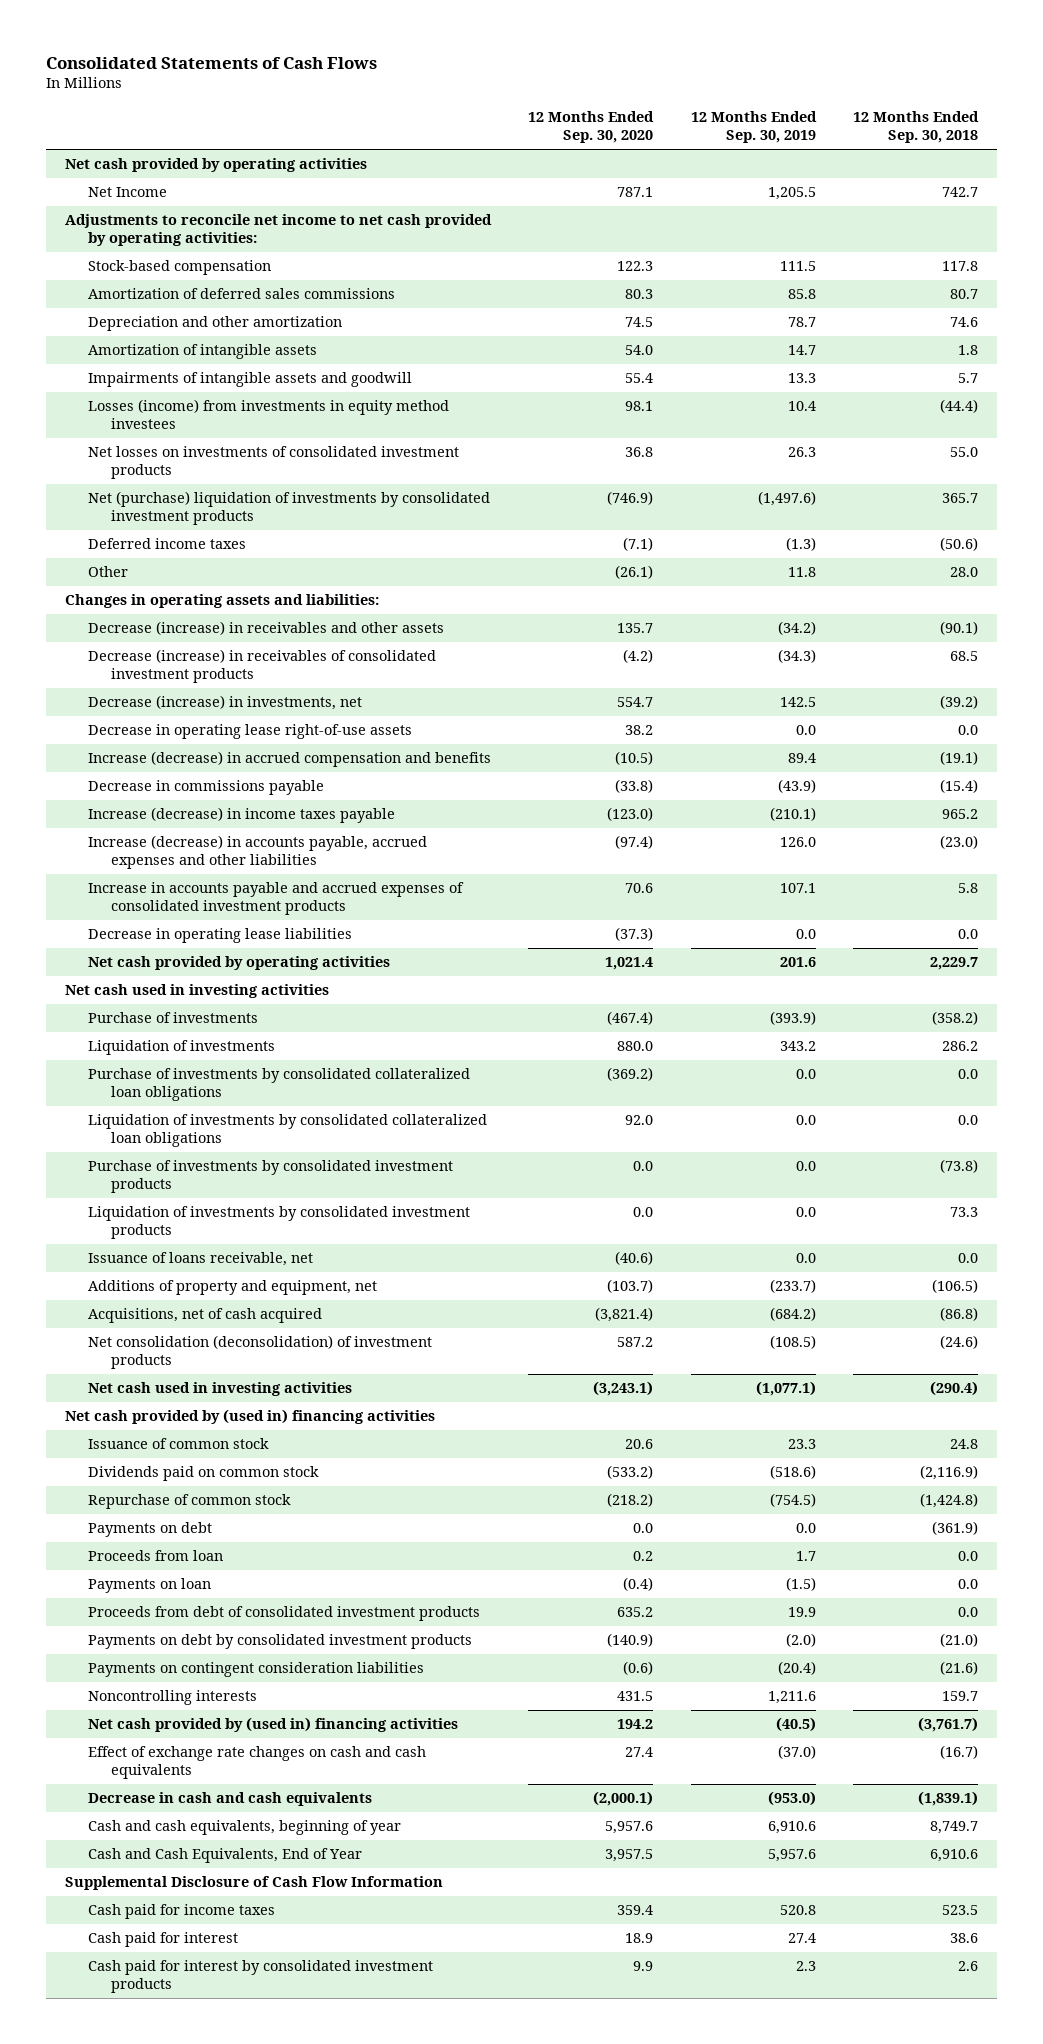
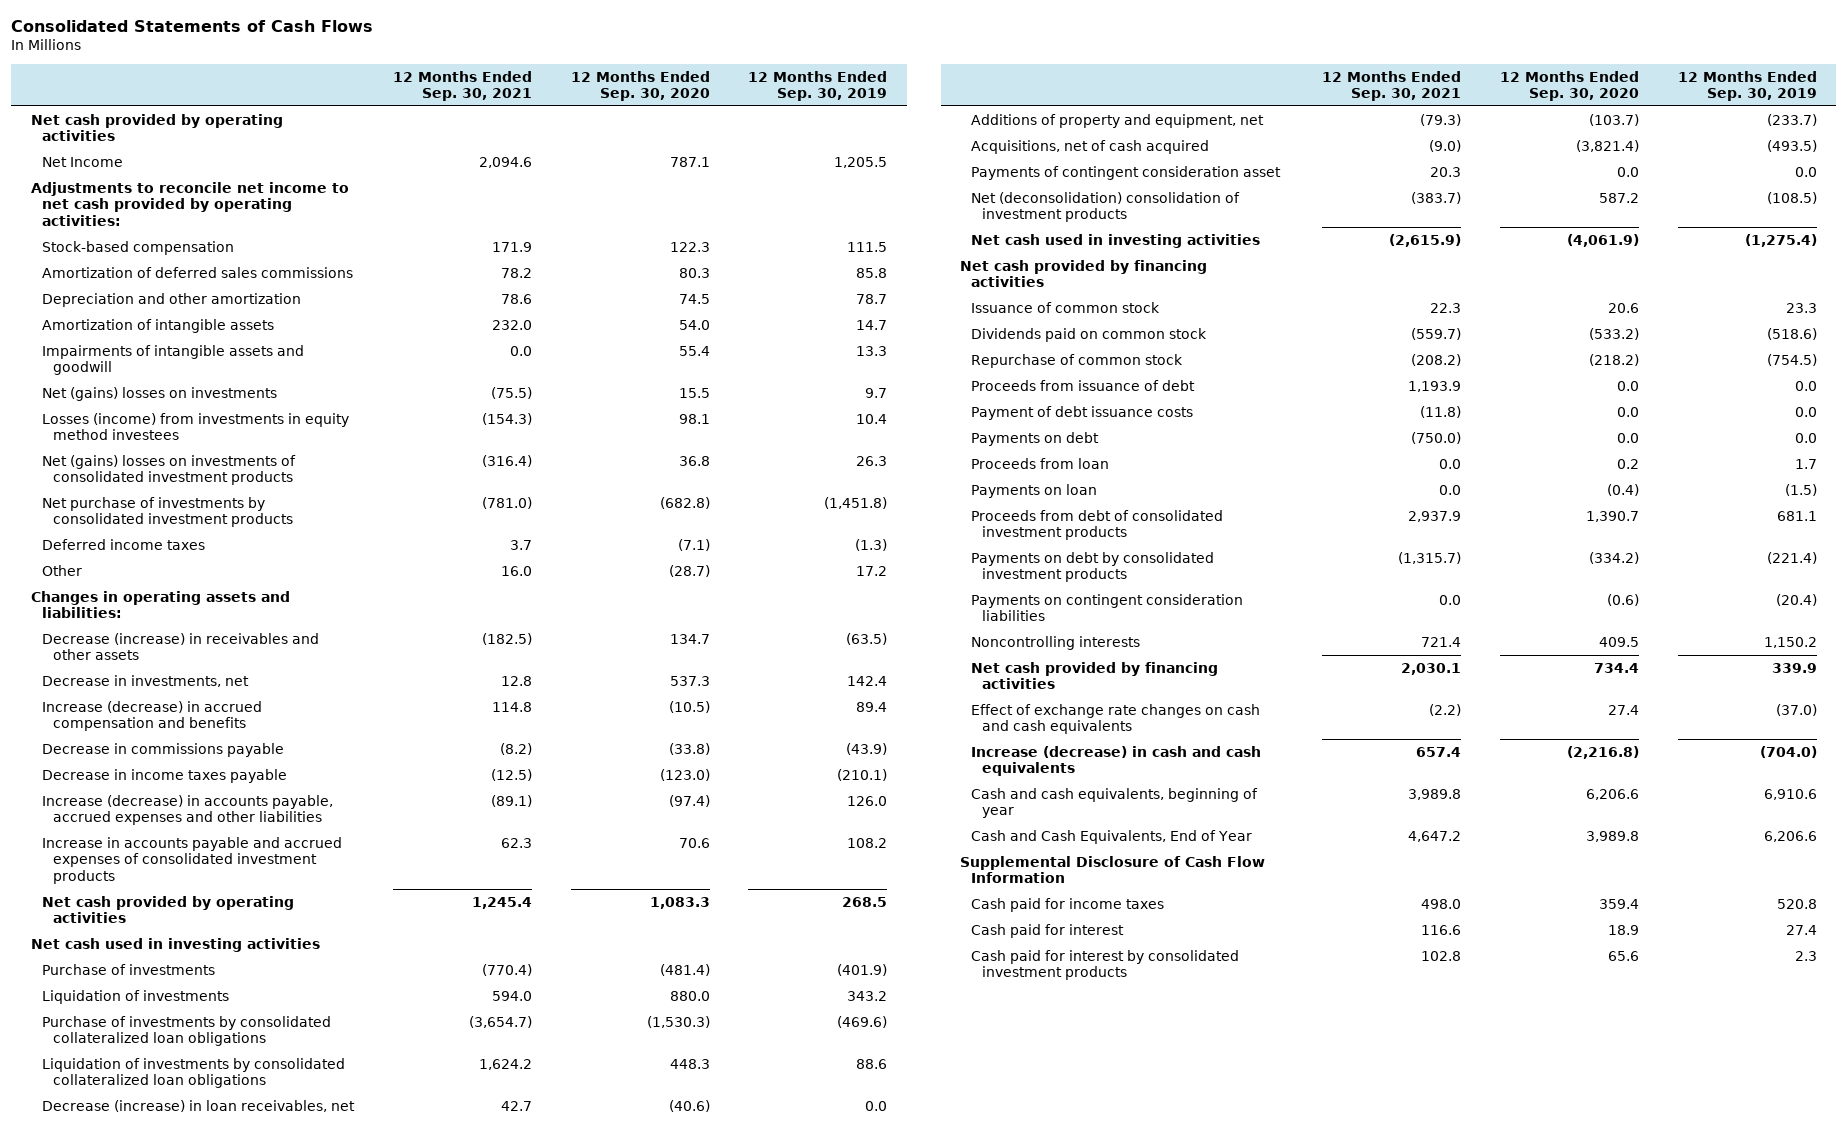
[853,111,980,144] 12 Months Ended Sep. 30, 2018 -> none
none -> [392,70,532,102] 12 Months Ended Sep. 30, 2021
none -> [41,386,277,401] Net (gains) losses on investments
[87,446,459,480] Net losses on investments of consolidated investment products -> [41,454,296,486] Net (gains) losses on investments of consolidated investment products
[87,491,490,526] Net (purchase) liquidation of investments by consolidated investment products -> [41,496,293,528] Net purchase of investments by consolidated investment products
[607,491,654,506] (746.9) -> [659,496,710,509] (682.8)
[757,491,816,507] (1,497.6) -> [824,496,888,509] (1,451.8)
[615,565,654,580] (26.1) -> [668,564,710,577] (28.7)
[787,567,816,578] 11.8 -> [856,565,888,576] 17.2
[87,649,436,684] Decrease (increase) in receivables of consolidated investment products -> none
[87,724,412,740] Decrease in operating lease right-of-use assets -> none
[617,623,654,634] 135.7 -> [669,633,710,644] 134.7
[777,621,816,636] (34.2) -> [846,632,888,645] (63.5)
[87,695,362,711] Decrease (increase) in investments, net -> [41,674,249,687] Decrease in investments, net
[617,697,654,708] 554.7 -> [669,675,710,686] 537.3
[779,697,816,708] 142.5 -> [847,675,888,686] 142.4
[87,807,395,824] Increase (decrease) in income taxes payable -> [41,768,287,783] Decrease in income taxes payable
[87,928,352,944] Decrease in operating lease liabilities -> none
[779,883,816,894] 107.1 -> [847,837,888,848] 108.2
[605,957,654,971] 1,021.4 -> [649,896,710,909] 1,083.3
[779,957,816,968] 201.6 -> [842,896,888,907] 268.5
[607,1011,654,1026] (467.4) -> [659,963,710,976] (481.4)
[769,1011,816,1026] (393.9) -> [837,963,888,976] (401.9)
[87,1160,453,1194] Purchase of investments by consolidated investment products -> none
[87,1206,470,1240] Liquidation of investments by consolidated investment products -> none
[607,1067,654,1082] (369.2) -> [646,1015,710,1028] (1,530.3)
[795,1069,816,1080] 0.0 -> [837,1015,888,1028] (469.6)
[625,1115,654,1126] 92.0 -> [669,1058,710,1069] 448.3
[795,1115,816,1126] 0.0 -> [856,1058,888,1069] 88.6
[87,1252,313,1267] Issuance of loans receivable, net -> [41,1099,355,1112] Decrease (increase) in loan receivables, net
[769,1307,816,1322] (684.2) -> [1766,139,1817,152] (493.5)
none -> [970,165,1281,180] Payments of contingent consideration asset
[87,1335,432,1370] Net consolidation (deconsolidation) of investment products -> [970,191,1240,223] Net (deconsolidation) consolidation of investment products
[593,1381,654,1397] (3,243.1) -> [1566,233,1639,247] (4,061.9)
[755,1381,816,1397] (1,077.1) -> [1744,233,1817,247] (1,275.4)
[64,1409,435,1425] Net cash provided by (used in) financing activities -> [959,259,1207,288] Net cash provided by financing activities
none -> [970,379,1195,391] Proceeds from issuance of debt
none -> [970,405,1193,420] Payment of debt issuance costs
[617,1607,654,1618] 635.2 -> [1585,510,1639,522] 1,390.7
[787,1607,816,1618] 19.9 -> [1776,510,1817,521] 681.1
[607,1633,654,1648] (140.9) -> [1588,551,1639,564] (334.2)
[785,1633,816,1648] (2.0) -> [1766,551,1817,564] (221.4)
[617,1691,654,1702] 431.5 -> [1598,636,1639,647] 409.5
[767,1691,816,1705] 1,211.6 -> [1763,636,1817,648] 1,150.2
[87,1717,458,1733] Net cash provided by (used in) financing activities -> [970,661,1218,690] Net cash provided by financing activities
[617,1719,654,1730] 194.2 -> [1593,662,1639,673] 734.4
[775,1717,816,1733] (40.5) -> [1771,662,1817,673] 339.9
[87,1792,372,1807] Decrease in cash and cash equivalents -> [970,745,1261,777] Increase (decrease) in cash and cash equivalents
[593,1791,654,1807] (2,000.1) -> [1566,745,1639,759] (2,216.8)
[767,1791,816,1807] (953.0) -> [1759,745,1817,758] (704.0)
[605,1821,654,1835] 5,957.6 -> [1585,788,1639,800] 6,206.6
[605,1849,654,1863] 3,957.5 -> [1585,830,1639,842] 3,989.8
[767,1849,816,1863] 5,957.6 -> [1763,830,1817,842] 6,206.6
[633,1961,654,1972] 9.9 -> [1607,950,1639,961] 65.6

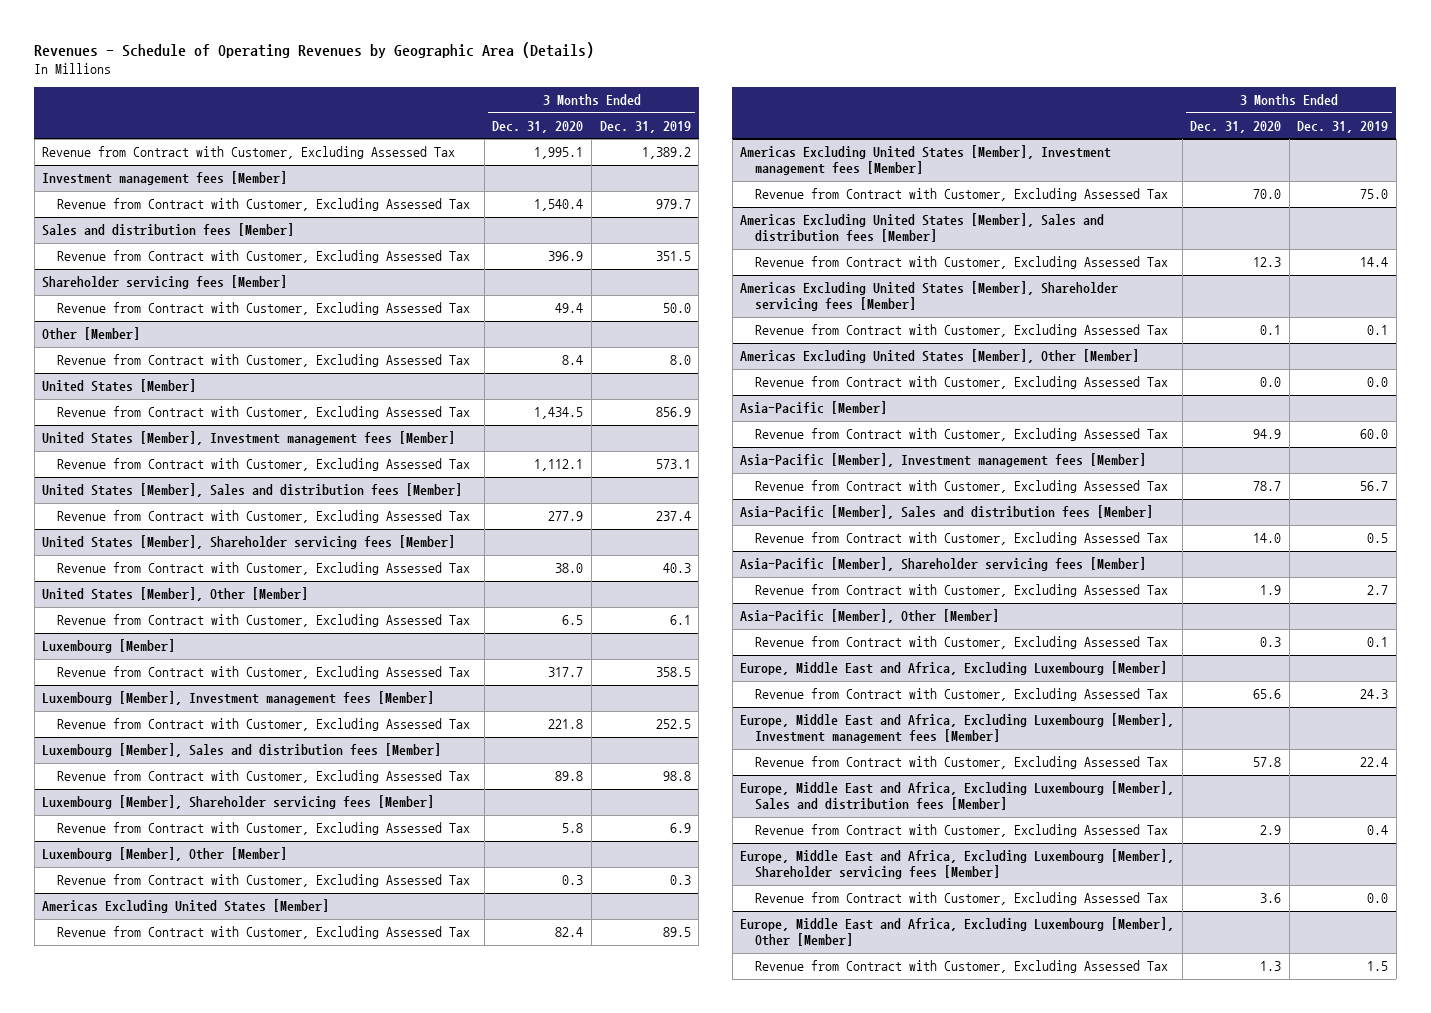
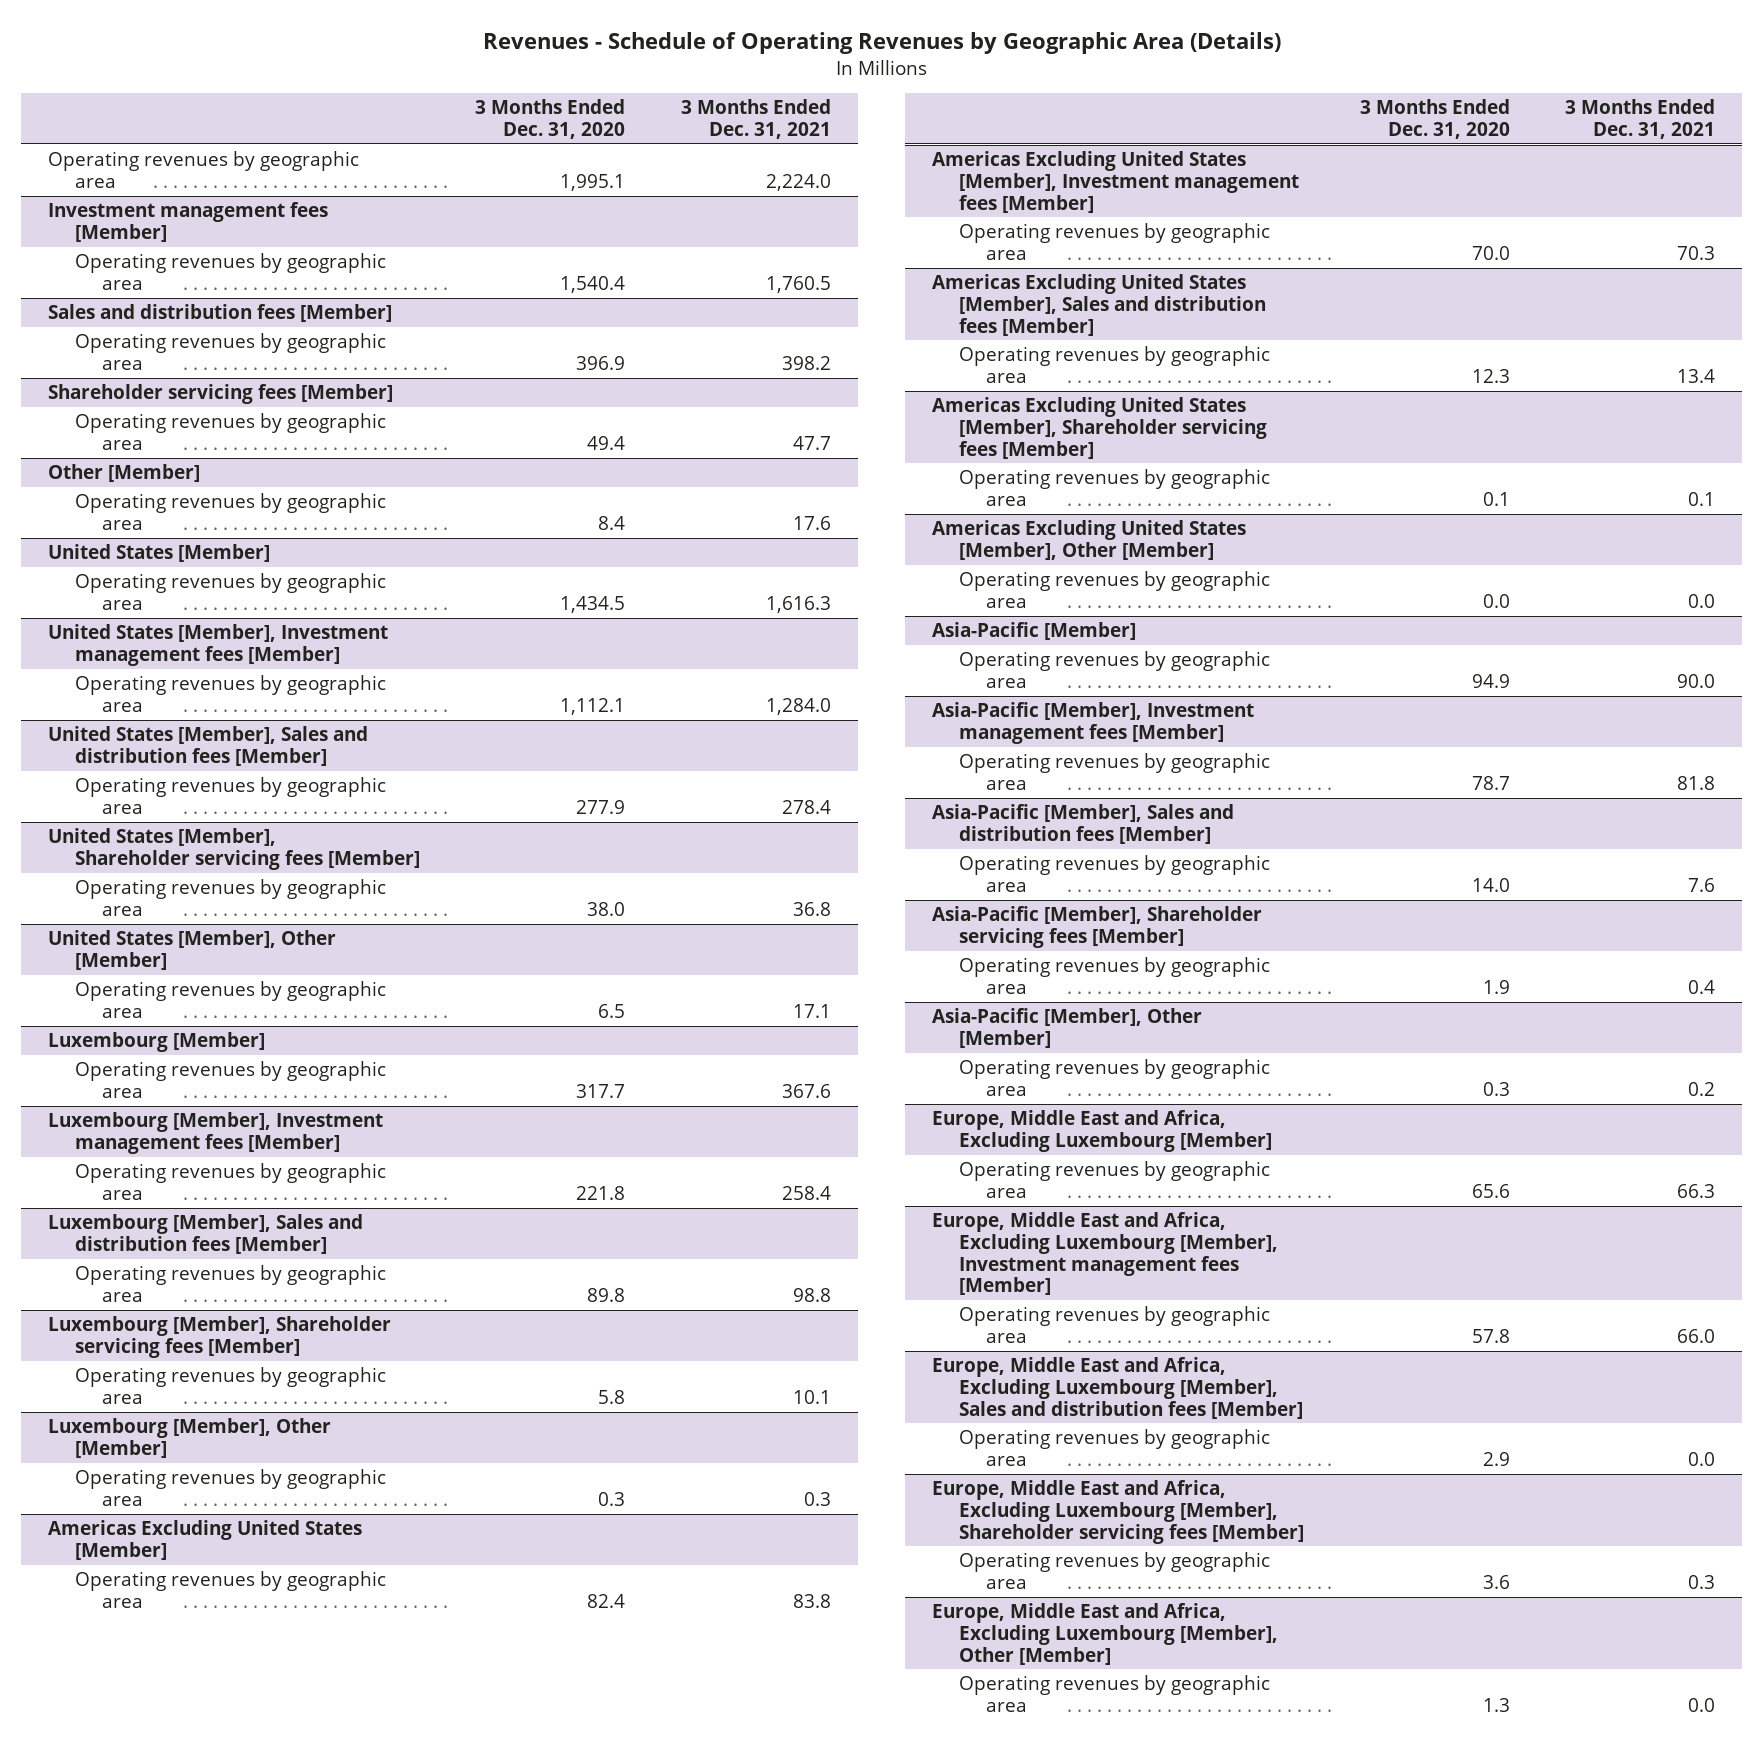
[599,120,691,133] Dec. 31, 2019 -> none
none -> [680,99,831,139] 3 Months Ended Dec. 31, 2021
[42,146,456,160] Revenue from Contract with Customer, Excluding Assessed Tax -> [48,150,360,188] Operating revenues by geographic area
[57,198,471,212] Revenue from Contract with Customer, Excluding Assessed Tax -> [75,252,387,290] Operating revenues by geographic area
[57,250,471,264] Revenue from Contract with Customer, Excluding Assessed Tax -> [75,332,387,370] Operating revenues by geographic area
[57,302,471,316] Revenue from Contract with Customer, Excluding Assessed Tax -> [75,412,387,450] Operating revenues by geographic area
[57,354,471,368] Revenue from Contract with Customer, Excluding Assessed Tax -> [75,492,387,530] Operating revenues by geographic area
[57,406,471,420] Revenue from Contract with Customer, Excluding Assessed Tax -> [75,572,387,610] Operating revenues by geographic area
[57,458,471,472] Revenue from Contract with Customer, Excluding Assessed Tax -> [75,674,387,712] Operating revenues by geographic area
[57,510,471,524] Revenue from Contract with Customer, Excluding Assessed Tax -> [75,776,387,814] Operating revenues by geographic area
[57,562,471,576] Revenue from Contract with Customer, Excluding Assessed Tax -> [75,878,387,916] Operating revenues by geographic area
[57,614,471,628] Revenue from Contract with Customer, Excluding Assessed Tax -> [75,980,387,1018] Operating revenues by geographic area
[57,666,471,680] Revenue from Contract with Customer, Excluding Assessed Tax -> [75,1060,387,1098] Operating revenues by geographic area
[57,718,471,732] Revenue from Contract with Customer, Excluding Assessed Tax -> [75,1162,387,1200] Operating revenues by geographic area
[57,770,471,784] Revenue from Contract with Customer, Excluding Assessed Tax -> [75,1264,387,1302] Operating revenues by geographic area
[57,822,471,836] Revenue from Contract with Customer, Excluding Assessed Tax -> [75,1366,387,1404] Operating revenues by geographic area
[57,874,471,888] Revenue from Contract with Customer, Excluding Assessed Tax -> [75,1468,387,1506] Operating revenues by geographic area
[57,926,471,940] Revenue from Contract with Customer, Excluding Assessed Tax -> [75,1570,387,1608] Operating revenues by geographic area
[754,188,1168,202] Revenue from Contract with Customer, Excluding Assessed Tax -> [959,222,1271,260] Operating revenues by geographic area
[754,256,1168,270] Revenue from Contract with Customer, Excluding Assessed Tax -> [959,345,1271,383] Operating revenues by geographic area
[754,324,1168,338] Revenue from Contract with Customer, Excluding Assessed Tax -> [959,468,1271,506] Operating revenues by geographic area
[754,376,1168,390] Revenue from Contract with Customer, Excluding Assessed Tax -> [959,570,1271,608] Operating revenues by geographic area
[754,428,1168,442] Revenue from Contract with Customer, Excluding Assessed Tax -> [959,650,1271,688] Operating revenues by geographic area
[754,480,1168,494] Revenue from Contract with Customer, Excluding Assessed Tax -> [959,752,1271,790] Operating revenues by geographic area
[754,532,1168,546] Revenue from Contract with Customer, Excluding Assessed Tax -> [959,854,1271,892] Operating revenues by geographic area
[754,584,1168,598] Revenue from Contract with Customer, Excluding Assessed Tax -> [959,956,1271,994] Operating revenues by geographic area
[754,636,1168,650] Revenue from Contract with Customer, Excluding Assessed Tax -> [959,1058,1271,1096] Operating revenues by geographic area
[754,688,1168,702] Revenue from Contract with Customer, Excluding Assessed Tax -> [959,1160,1271,1198] Operating revenues by geographic area
[754,756,1168,770] Revenue from Contract with Customer, Excluding Assessed Tax -> [959,1305,1271,1343] Operating revenues by geographic area
[754,824,1168,838] Revenue from Contract with Customer, Excluding Assessed Tax -> [959,1428,1271,1466] Operating revenues by geographic area
[754,892,1168,906] Revenue from Contract with Customer, Excluding Assessed Tax -> [959,1551,1271,1589] Operating revenues by geographic area
[754,960,1168,974] Revenue from Contract with Customer, Excluding Assessed Tax -> [959,1674,1271,1712] Operating revenues by geographic area

